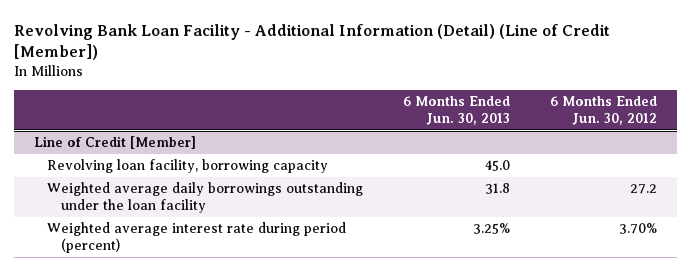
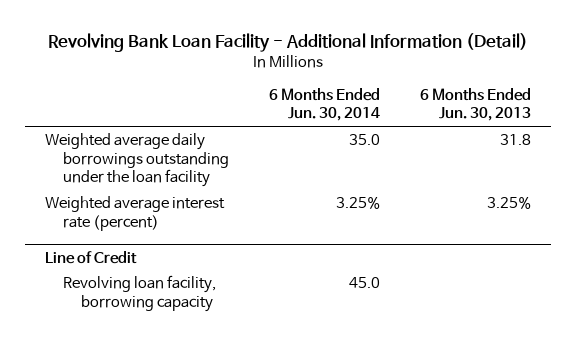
[14,23,611,61] Revolving Bank Loan Facility - Additional Information (Detail) (Line of Credit [Member]) -> [47,33,528,53] Revolving Bank Loan Facility - Additional Information (Detail)
[550,95,658,126] 6 Months Ended Jun. 30, 2012 -> none
none -> [268,87,380,122] 6 Months Ended Jun. 30, 2014
[33,136,196,150] Line of Credit [Member] -> none
[47,159,329,174] Revolving loan facility, borrowing capacity -> none
[47,222,347,254] Weighted average interest rate during period (percent) -> [44,196,225,231] Weighted average interest rate (percent)
none -> [44,250,137,264] Line of Credit
none -> [62,275,216,312] Revolving loan facility, borrowing capacity

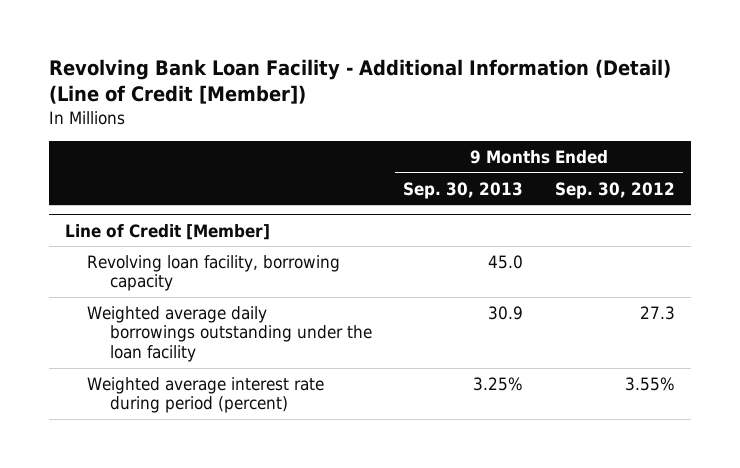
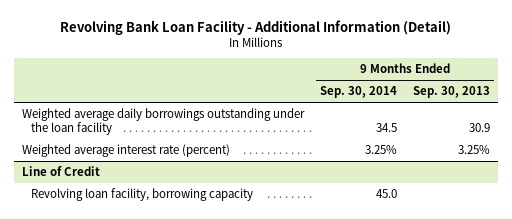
[48,59,671,105] Revolving Bank Loan Facility - Additional Information (Detail) (Line of Credit [Member]) -> [60,19,452,35] Revolving Bank Loan Facility - Additional Information (Detail)
[555,181,676,199] Sep. 30, 2012 -> none
none -> [320,86,398,99] Sep. 30, 2014
[64,223,270,240] Line of Credit [Member] -> none
[87,254,341,292] Revolving loan facility, borrowing capacity -> none
[87,376,325,414] Weighted average interest rate during period (percent) -> [22,144,231,158] Weighted average interest rate (percent)
none -> [22,166,101,177] Line of Credit
none -> [30,188,253,202] Revolving loan facility, borrowing capacity

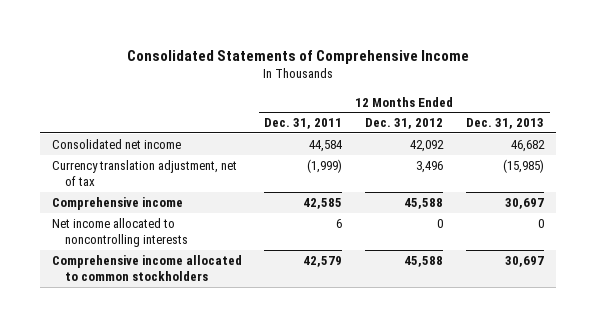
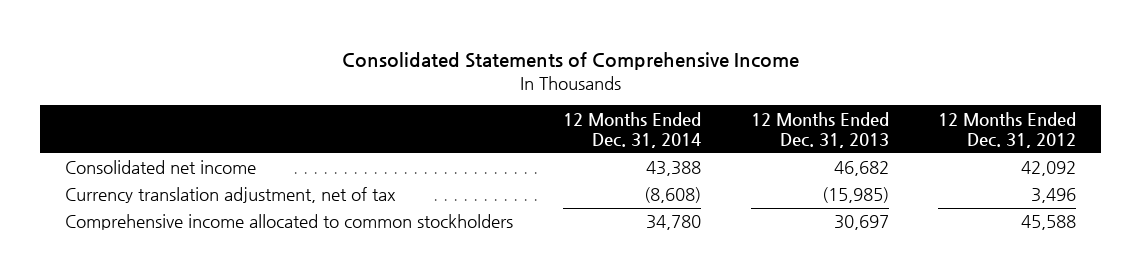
[264,118,343,130] Dec. 31, 2011 -> none
none -> [562,111,701,149] 12 Months Ended Dec. 31, 2014
[51,196,183,210] Comprehensive income -> none
[51,217,189,248] Net income allocated to noncontrolling interests -> none

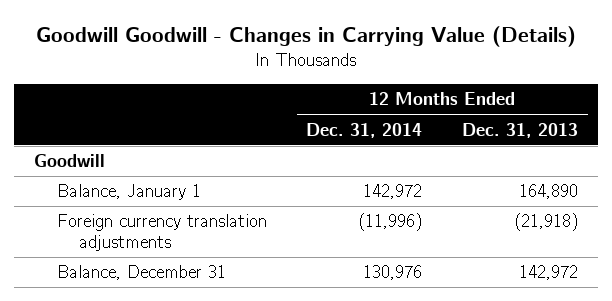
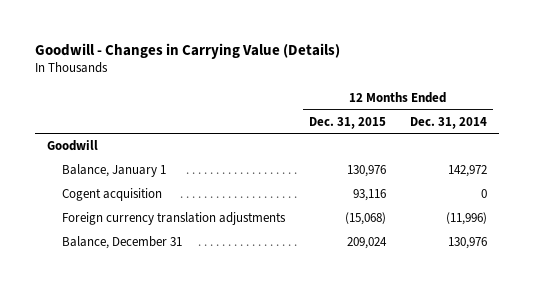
[36,26,577,48] Goodwill Goodwill - Changes in Carrying Value (Details) -> [34,42,340,59] Goodwill - Changes in Carrying Value (Details)
[462,122,579,138] Dec. 31, 2013 -> none
none -> [309,116,387,129] Dec. 31, 2015
none -> [61,188,162,202] Cogent acquisition

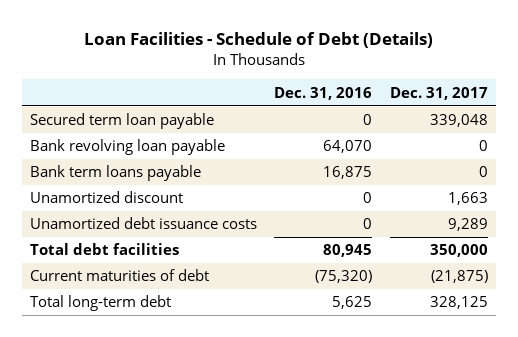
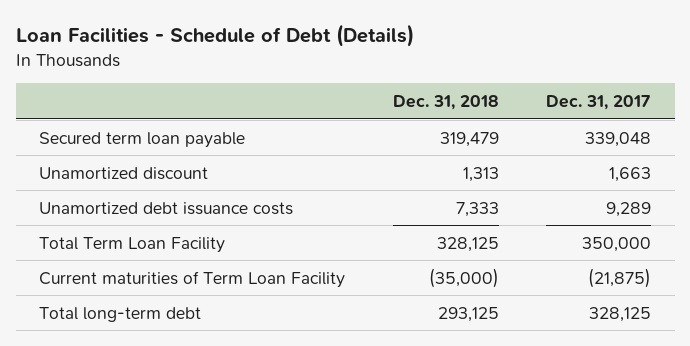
[274,86,373,100] Dec. 31, 2016 -> none
none -> [392,94,499,110] Dec. 31, 2018
[30,139,226,156] Bank revolving loan payable -> none
[30,165,202,182] Bank term loans payable -> none
[30,243,180,256] Total debt facilities -> [39,236,226,253] Total Term Loan Facility
[30,269,210,282] Current maturities of debt -> [39,270,346,288] Current maturities of Term Loan Facility

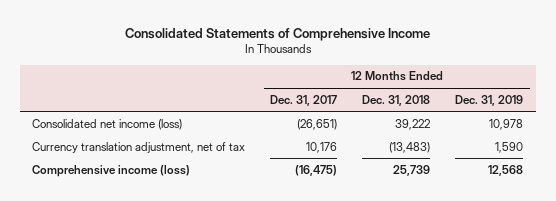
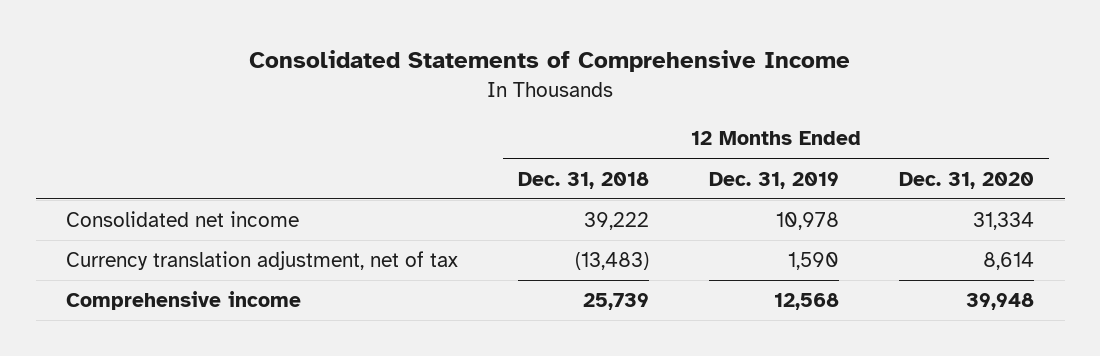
[270,94,338,106] Dec. 31, 2017 -> none
none -> [899,171,1035,189] Dec. 31, 2020
[32,118,183,130] Consolidated net income (loss) -> [65,211,299,228] Consolidated net income
[32,164,191,177] Comprehensive income (loss) -> [65,291,301,311] Comprehensive income

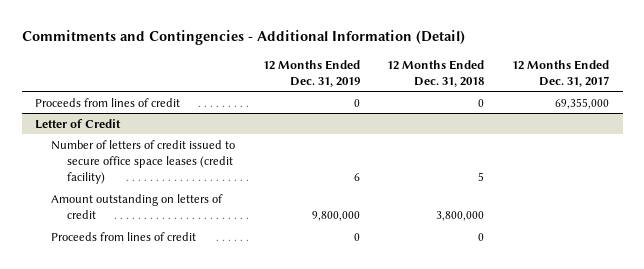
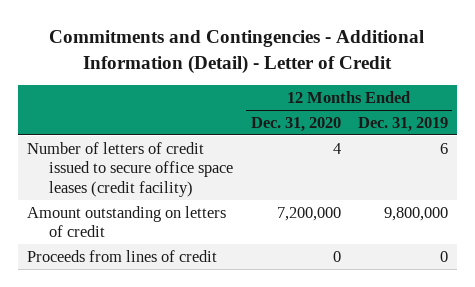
[21,30,465,46] Commitments and Contingencies - Additional Information (Detail) -> [49,30,425,74] Commitments and Contingencies - Additional Information (Detail) - Letter of Credit
[387,59,485,87] 12 Months Ended Dec. 31, 2018 -> none
[511,59,609,87] 12 Months Ended Dec. 31, 2017 -> none
none -> [250,116,341,132] Dec. 31, 2020
[35,97,181,107] Proceeds from lines of credit -> none
[35,118,122,129] Letter of Credit -> none

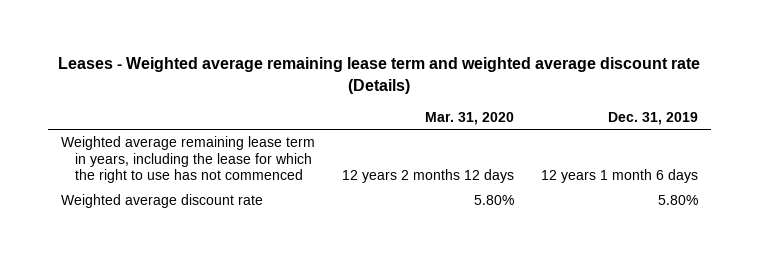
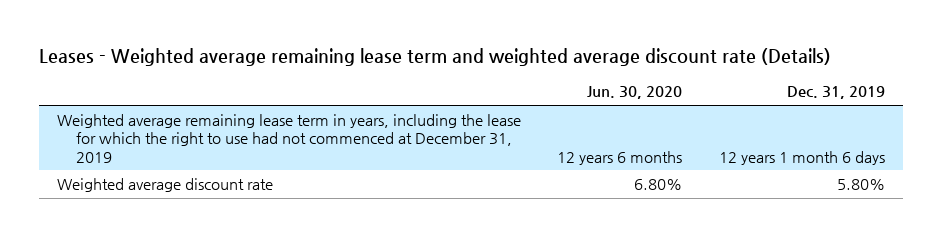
[424,111,514,125] Mar. 31, 2020 -> none
none -> [587,86,683,100] Jun. 30, 2020
[60,136,315,183] Weighted average remaining lease term in years, including the lease for which the right to use has not commenced -> [56,114,521,163] Weighted average remaining lease term in years, including the lease for which the right to use had not commenced at December 31, 2019

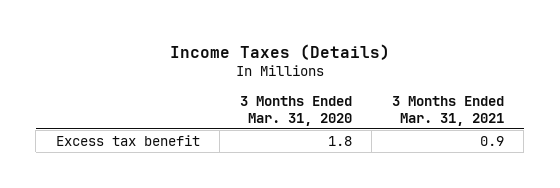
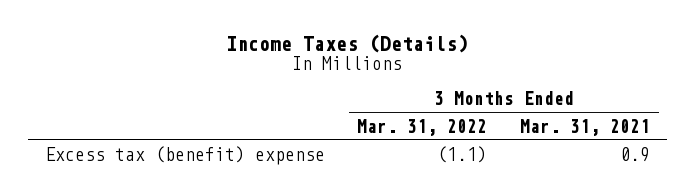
[239,96,352,126] 3 Months Ended Mar. 31, 2020 -> none
none -> [357,118,488,136] Mar. 31, 2022
[55,135,200,147] Excess tax benefit -> [44,146,325,166] Excess tax (benefit) expense

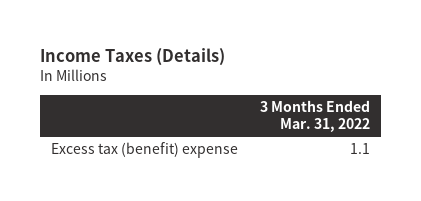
[520,118,651,136] Mar. 31, 2021 -> none
[437,146,488,164] (1.1) -> [350,142,371,154] 1.1

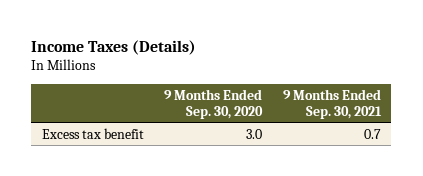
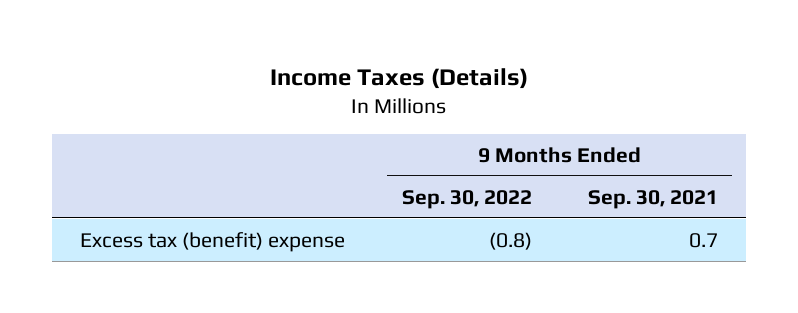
[164,88,264,119] 9 Months Ended Sep. 30, 2020 -> none
none -> [401,189,532,209] Sep. 30, 2022
[41,127,144,139] Excess tax benefit -> [80,231,346,252] Excess tax (benefit) expense

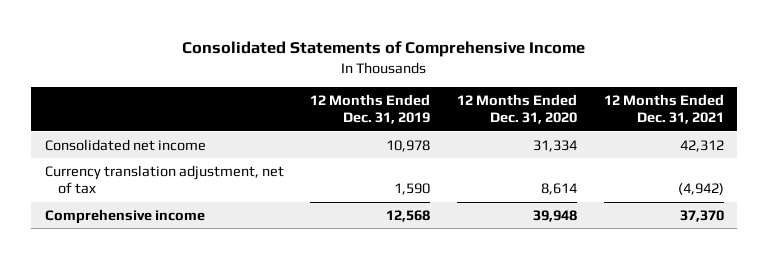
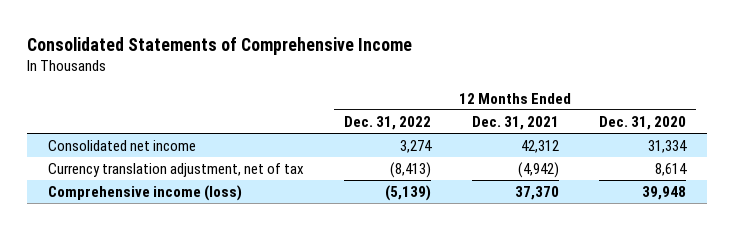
[310,93,431,125] 12 Months Ended Dec. 31, 2019 -> none
none -> [344,115,432,130] Dec. 31, 2022
[44,208,205,224] Comprehensive income -> [47,185,242,202] Comprehensive income (loss)

